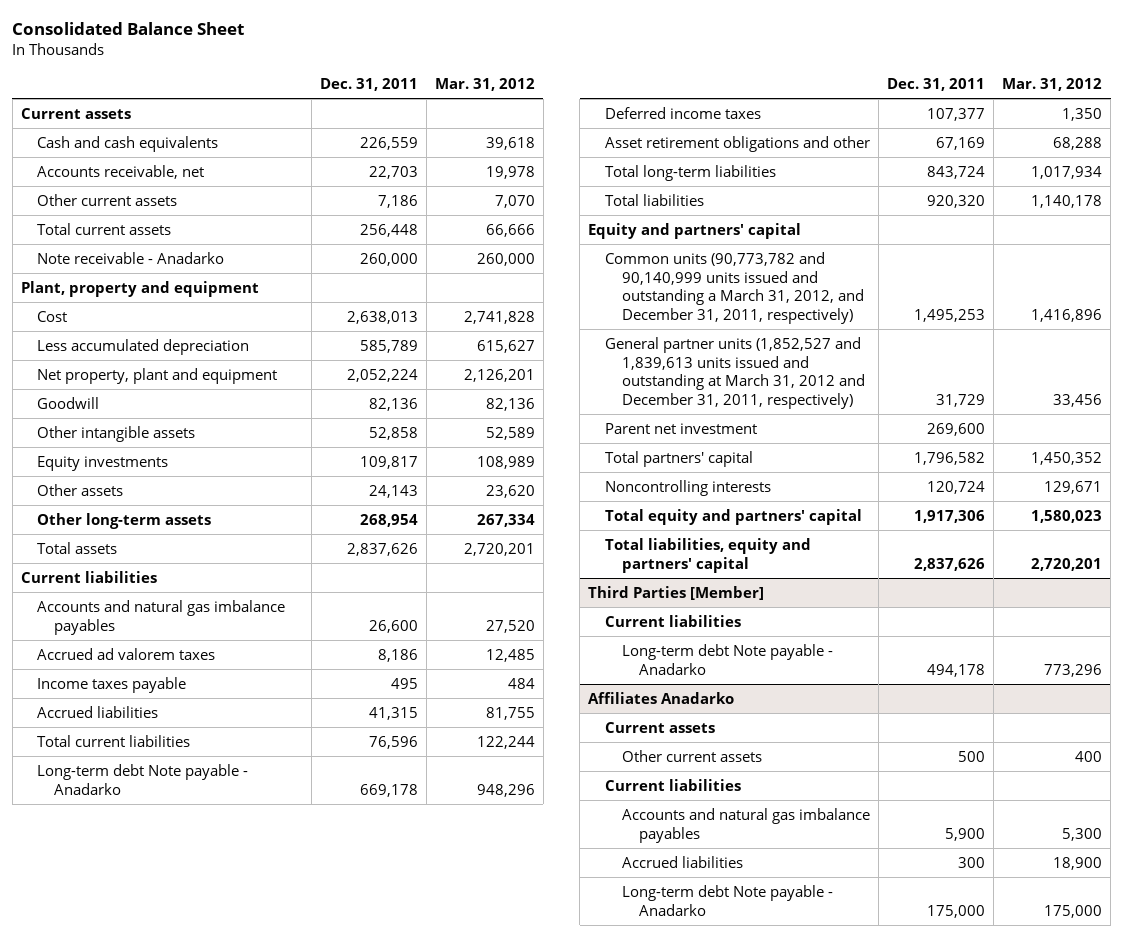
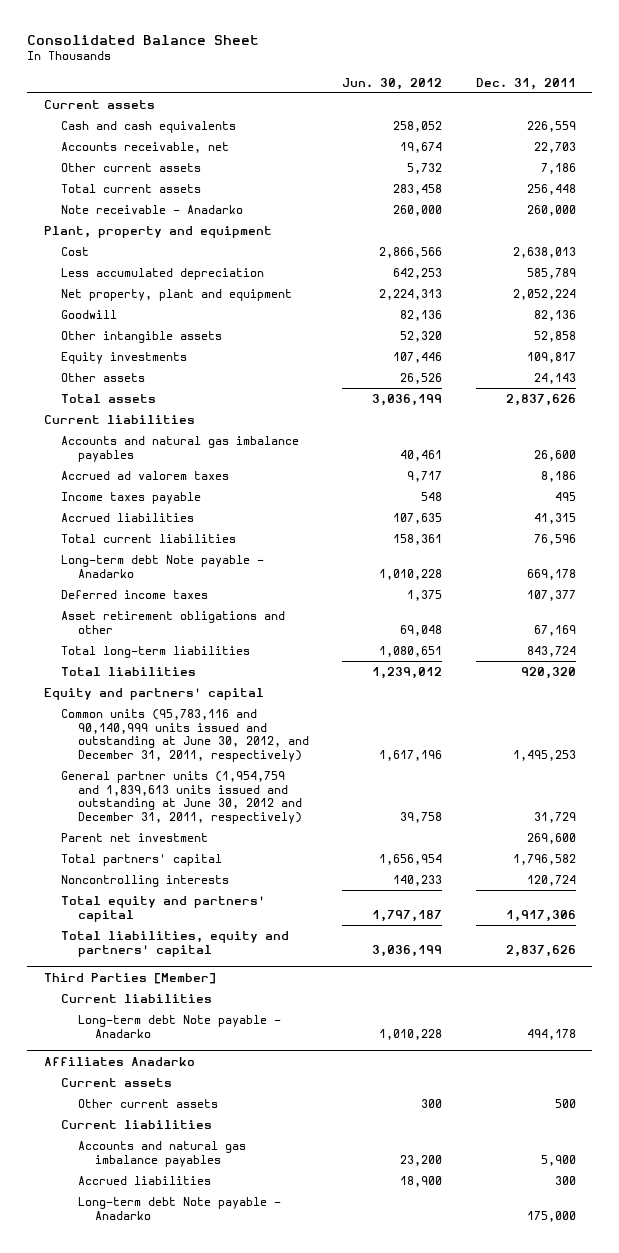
[434,78,535,92] Mar. 31, 2012 -> none
none -> [342,77,443,90] Jun. 30, 2012
[37,512,212,529] Other long-term assets -> none
[605,251,864,325] Common units (90,773,782 and 90,140,999 units issued and outstanding a March 31, 2012, and December 31, 2011, respectively) -> [60,708,310,762] Common units (95,783,116 and 90,140,999 units issued and outstanding at June 30, 2012, and December 31, 2011, respectively)
[605,336,865,410] General partner units (1,852,527 and 1,839,613 units issued and outstanding at March 31, 2012 and December 31, 2011, respectively) -> [60,770,303,824] General partner units (1,954,759 and 1,839,613 units issued and outstanding at June 30, 2012 and December 31, 2011, respectively)

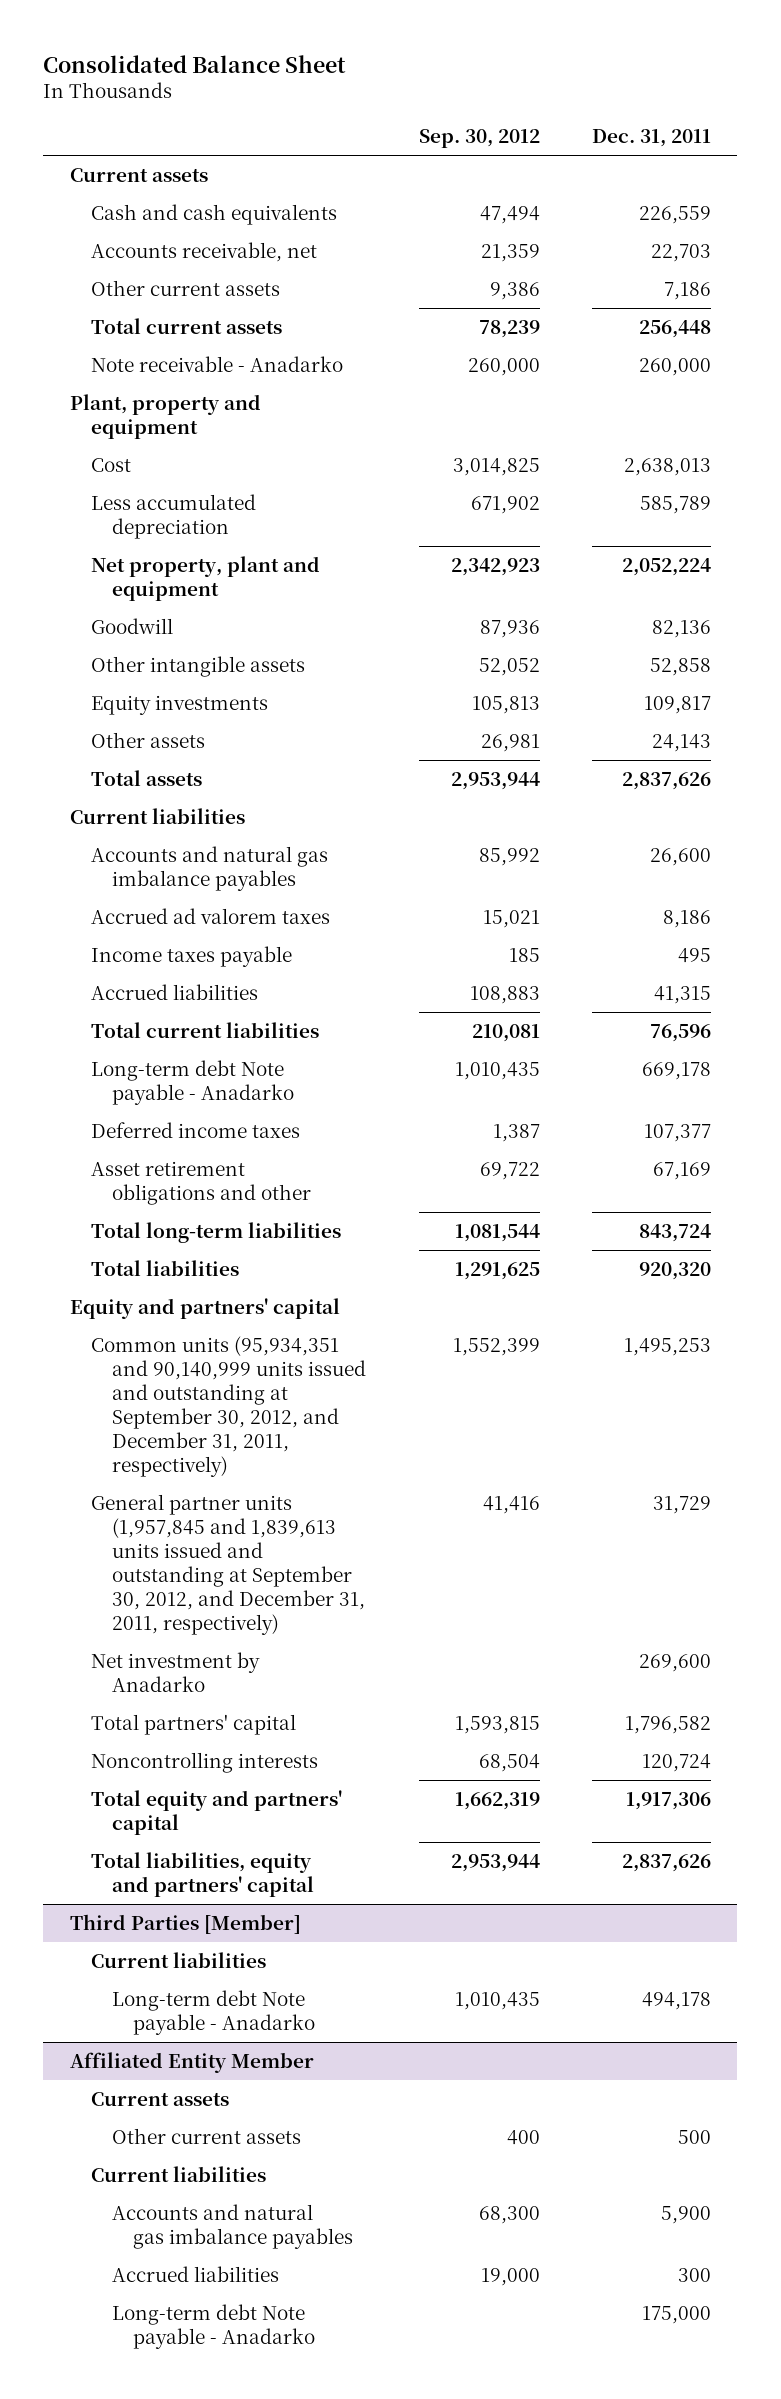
[342,77,443,90] Jun. 30, 2012 -> none
none -> [418,129,540,149] Sep. 30, 2012
[60,708,310,762] Common units (95,783,116 and 90,140,999 units issued and outstanding at June 30, 2012, and December 31, 2011, respectively) -> [90,1335,367,1477] Common units (95,934,351 and 90,140,999 units issued and outstanding at September 30, 2012, and December 31, 2011, respectively)
[60,770,303,824] General partner units (1,954,759 and 1,839,613 units issued and outstanding at June 30, 2012 and December 31, 2011, respectively) -> [90,1493,366,1635] General partner units (1,957,845 and 1,839,613 units issued and outstanding at September 30, 2012, and December 31, 2011, respectively)
[60,832,208,842] Parent net investment -> [90,1651,260,1692] Net investment by Anadarko
[43,1056,195,1066] Affiliates Anadarko -> none
none -> [69,2051,314,2073] Affiliated Entity Member

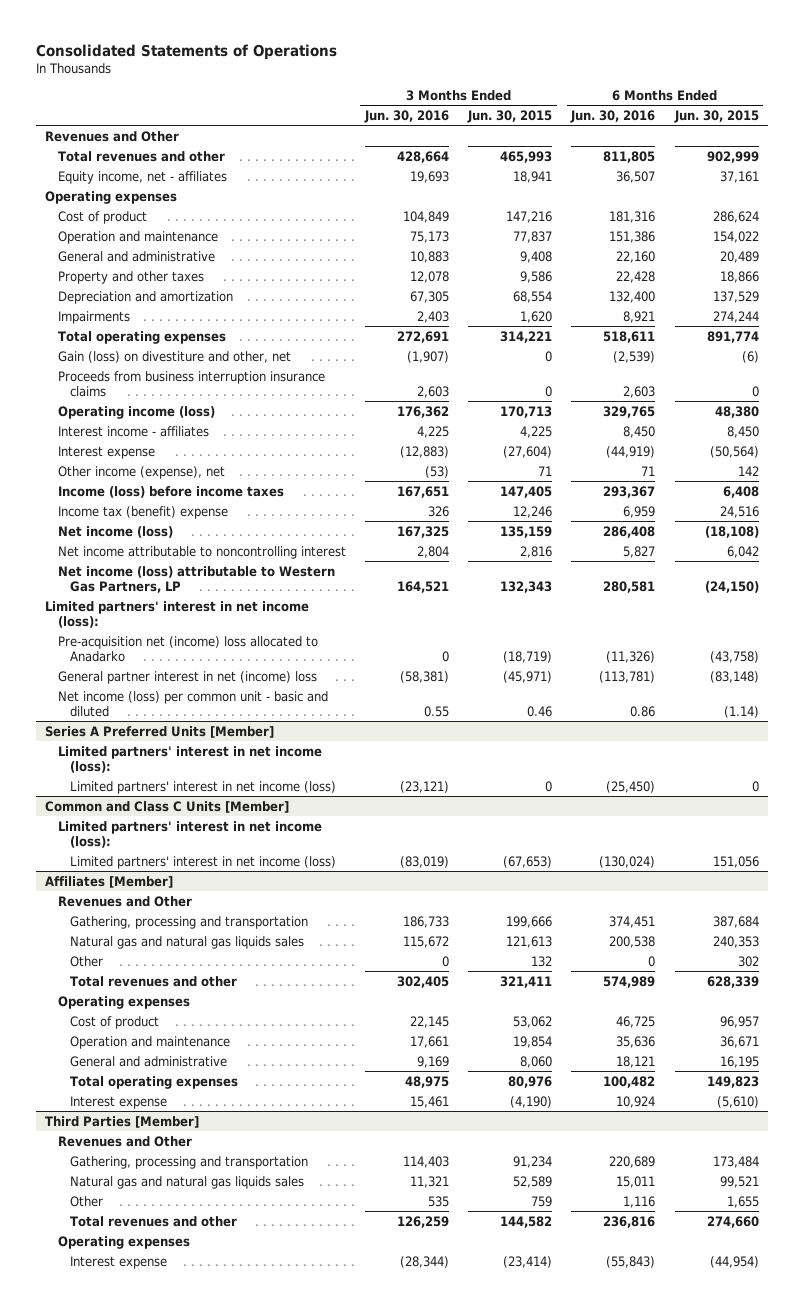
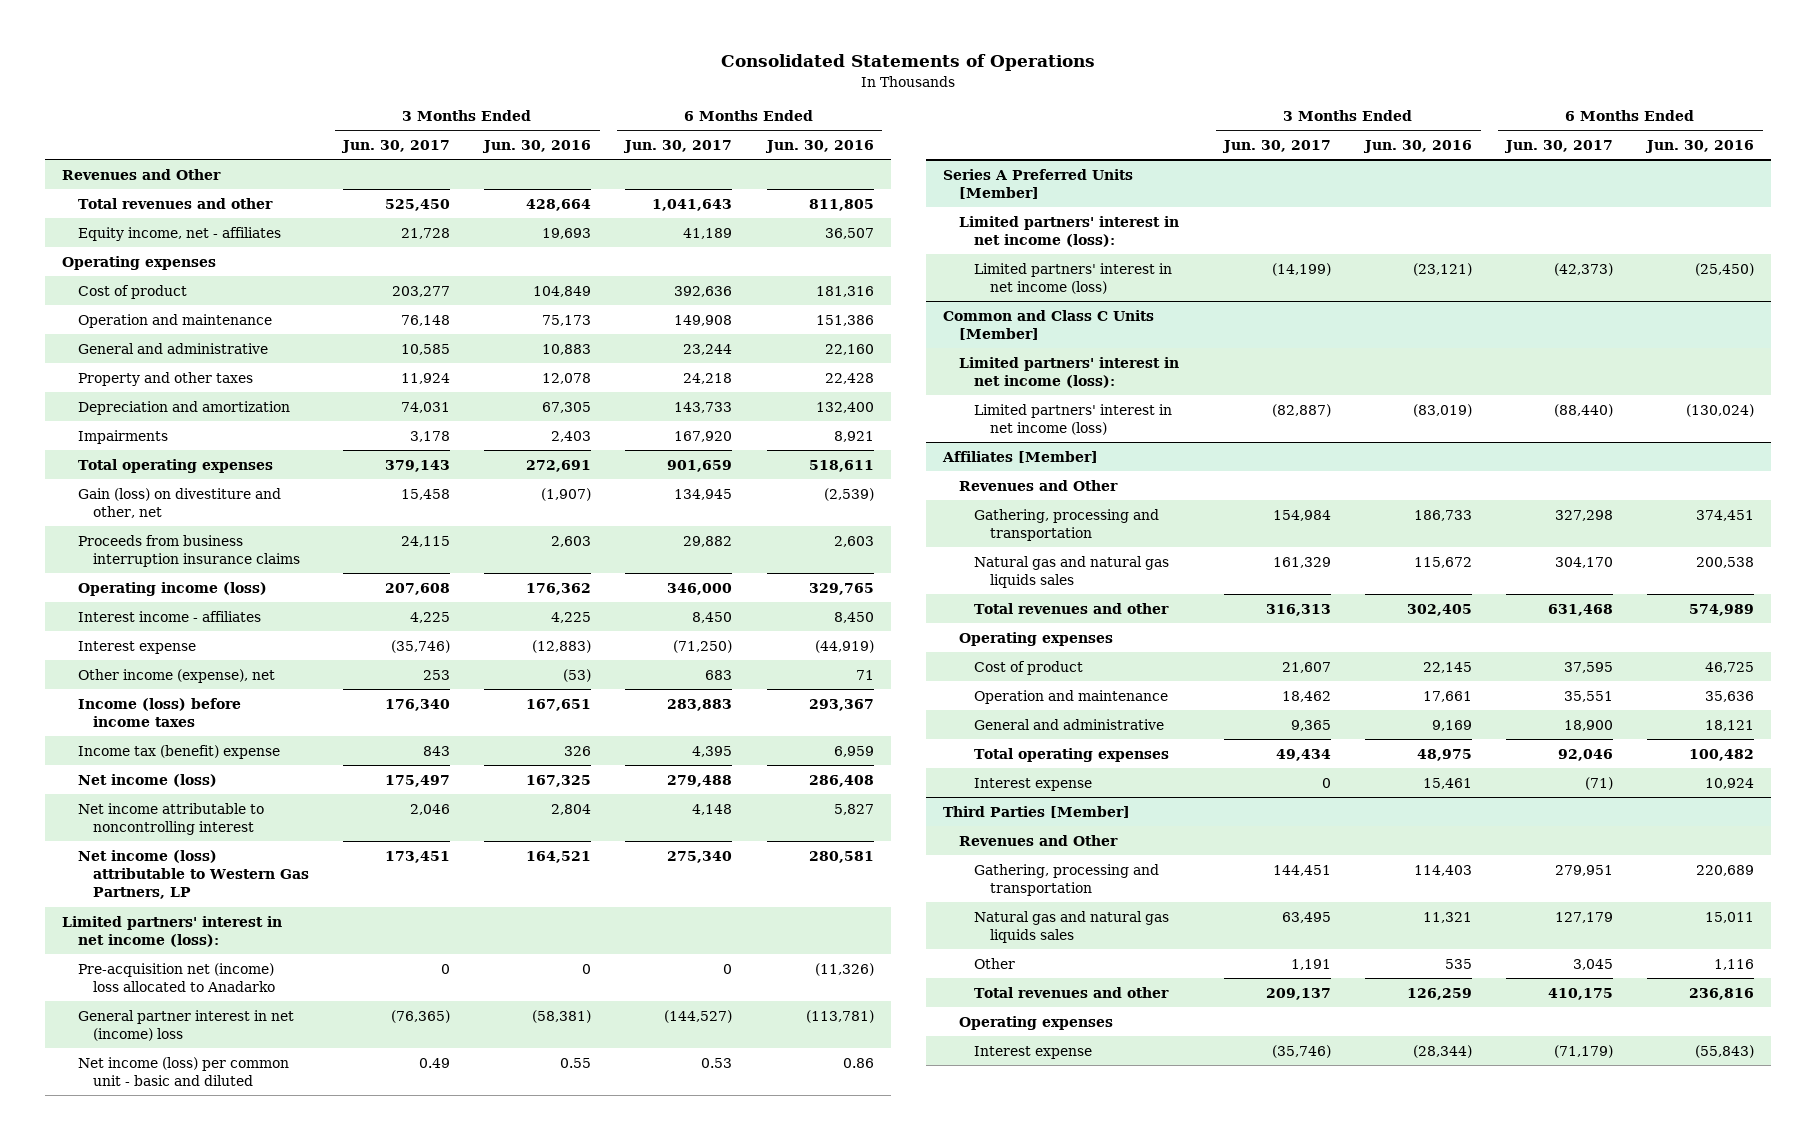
[467,110,553,124] Jun. 30, 2015 -> none
[673,110,759,124] Jun. 30, 2015 -> none
none -> [341,139,451,153] Jun. 30, 2017
none -> [623,139,733,153] Jun. 30, 2017
[70,955,104,967] Other -> none

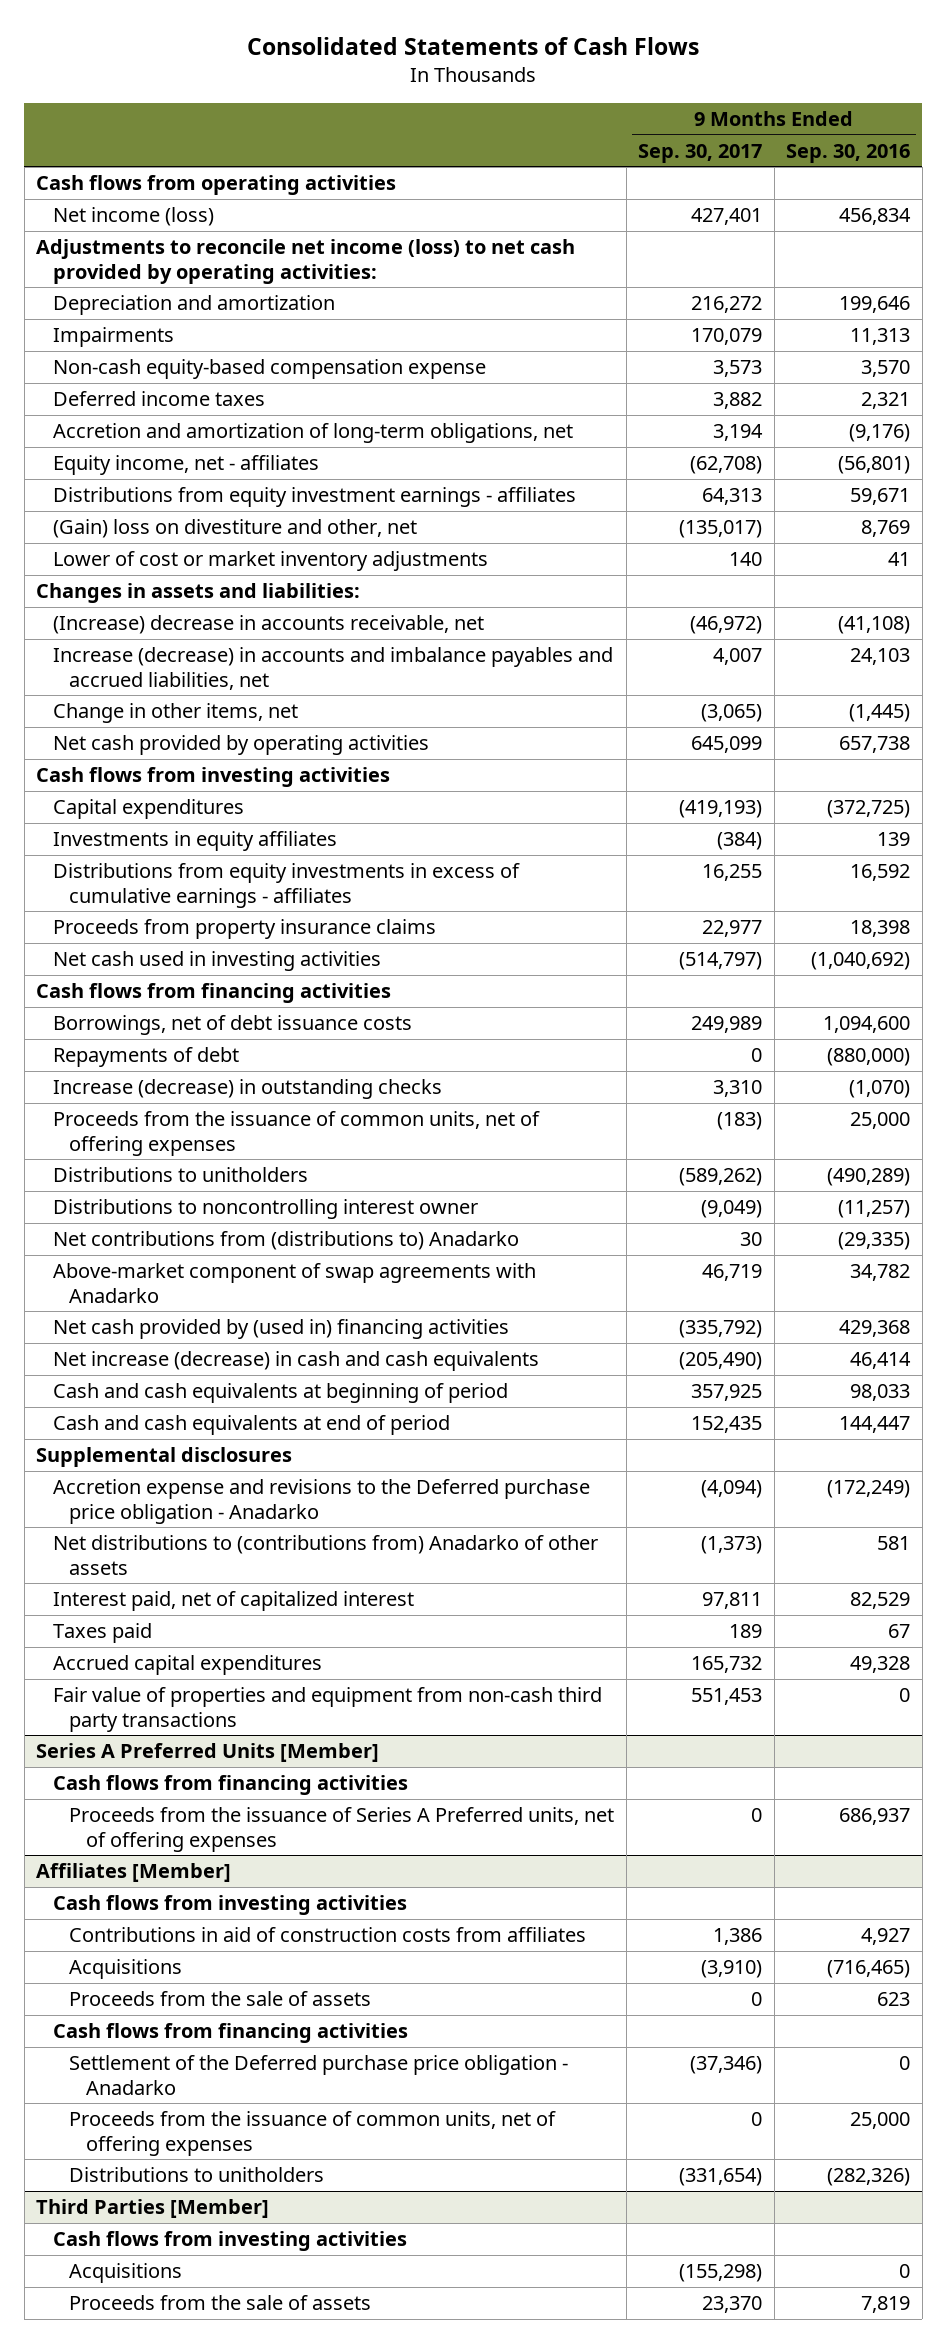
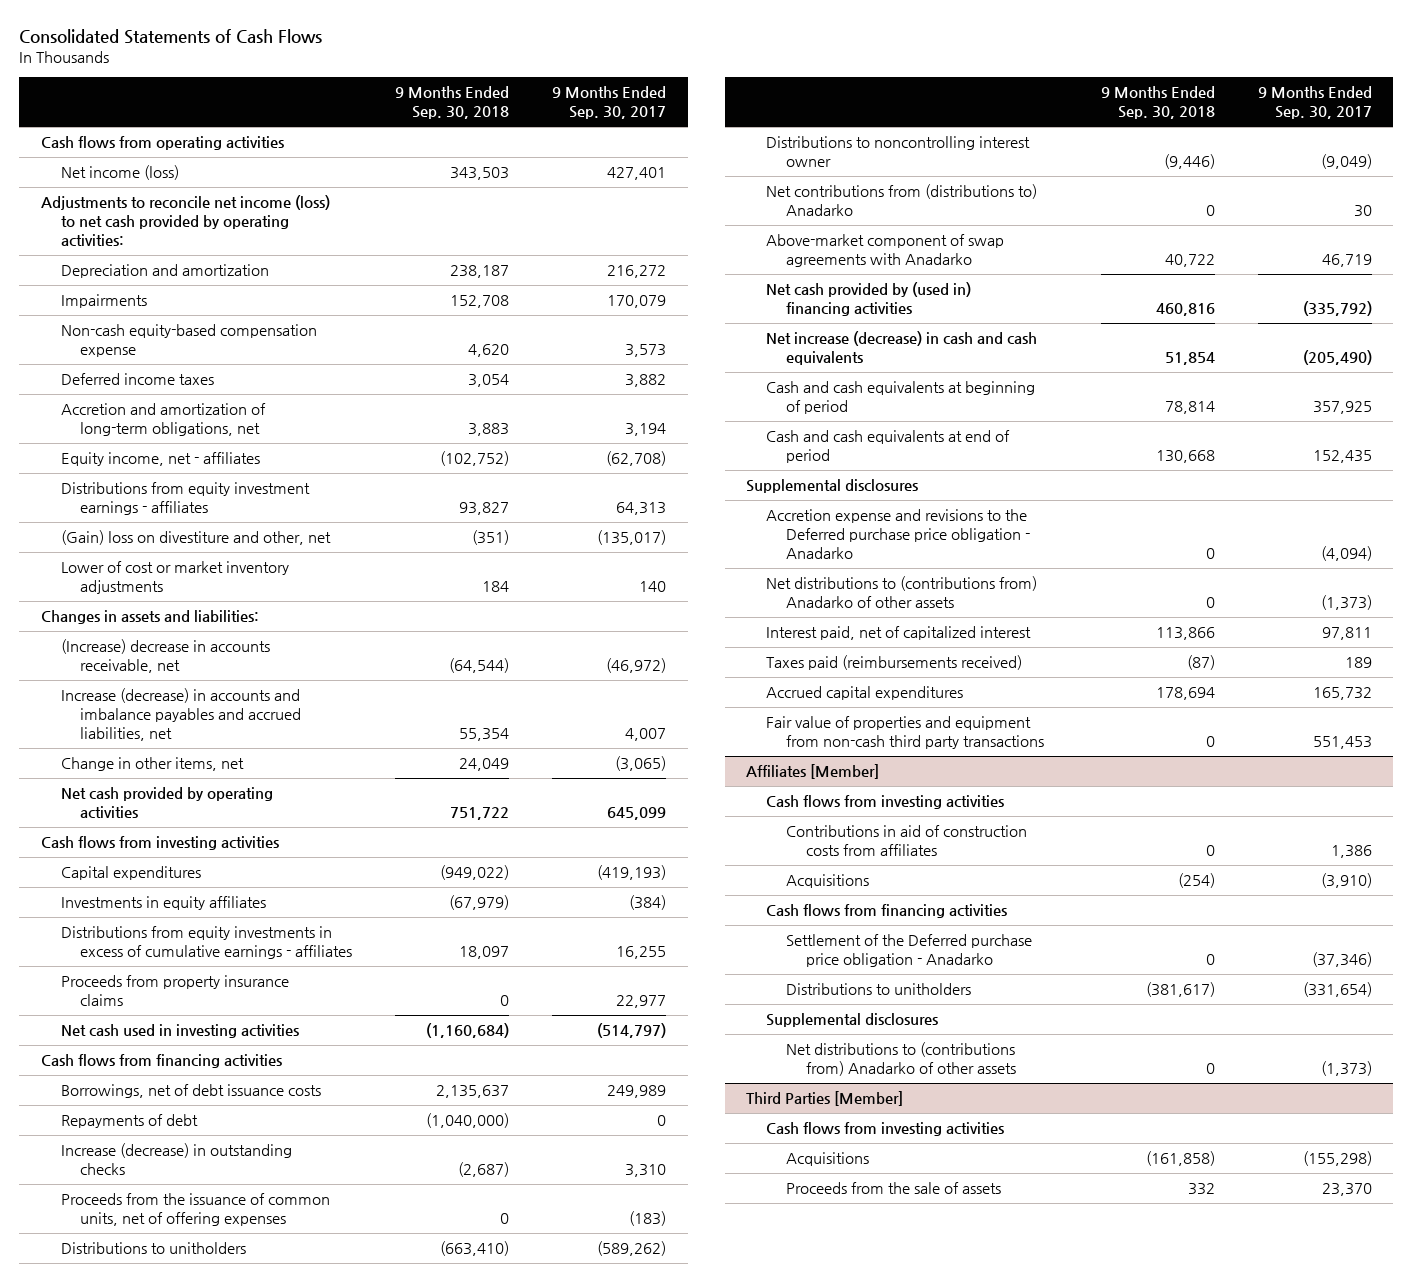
[786,143,911,163] Sep. 30, 2016 -> none
none -> [395,86,510,120] 9 Months Ended Sep. 30, 2018
[52,1623,152,1644] Taxes paid -> [766,655,1023,671] Taxes paid (reimbursements received)
[36,1743,380,1763] Series A Preferred Units [Member] -> none
[52,1775,408,1796] Cash flows from financing activities -> none
[69,1807,615,1852] Proceeds from the issuance of Series A Preferred units, net of offering expenses -> none
[69,1991,372,2007] Proceeds from the sale of assets -> none
[69,2111,557,2156] Proceeds from the issuance of common units, net of offering expenses -> none
none -> [766,1013,939,1028] Supplemental disclosures
none -> [786,1042,1017,1077] Net distributions to (contributions from) Anadarko of other assets

